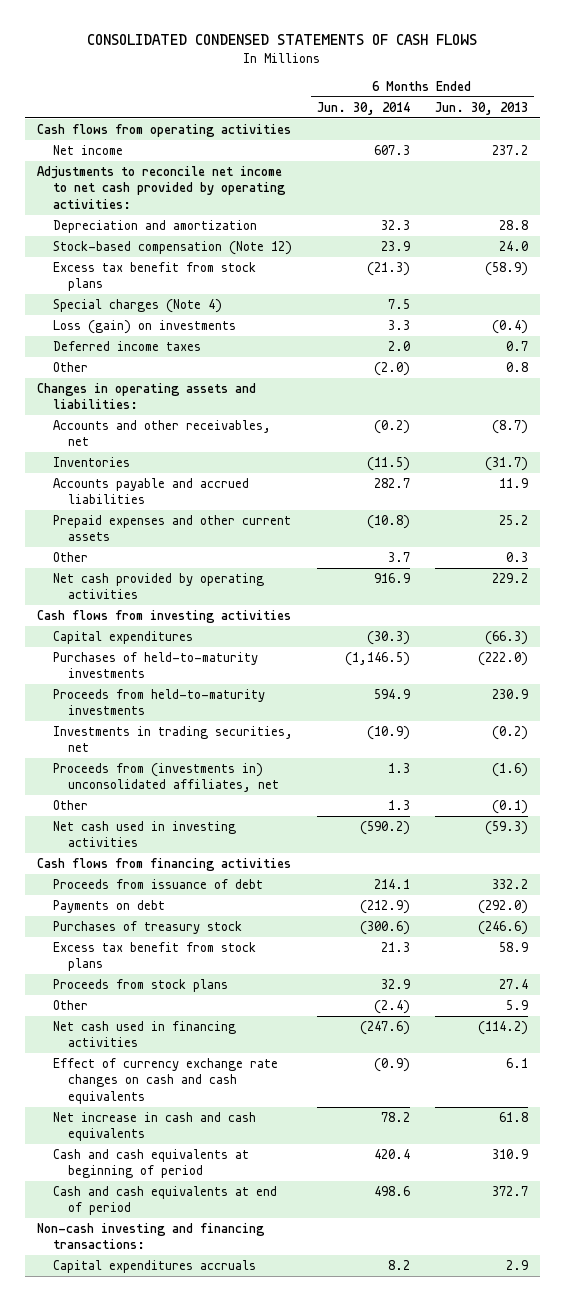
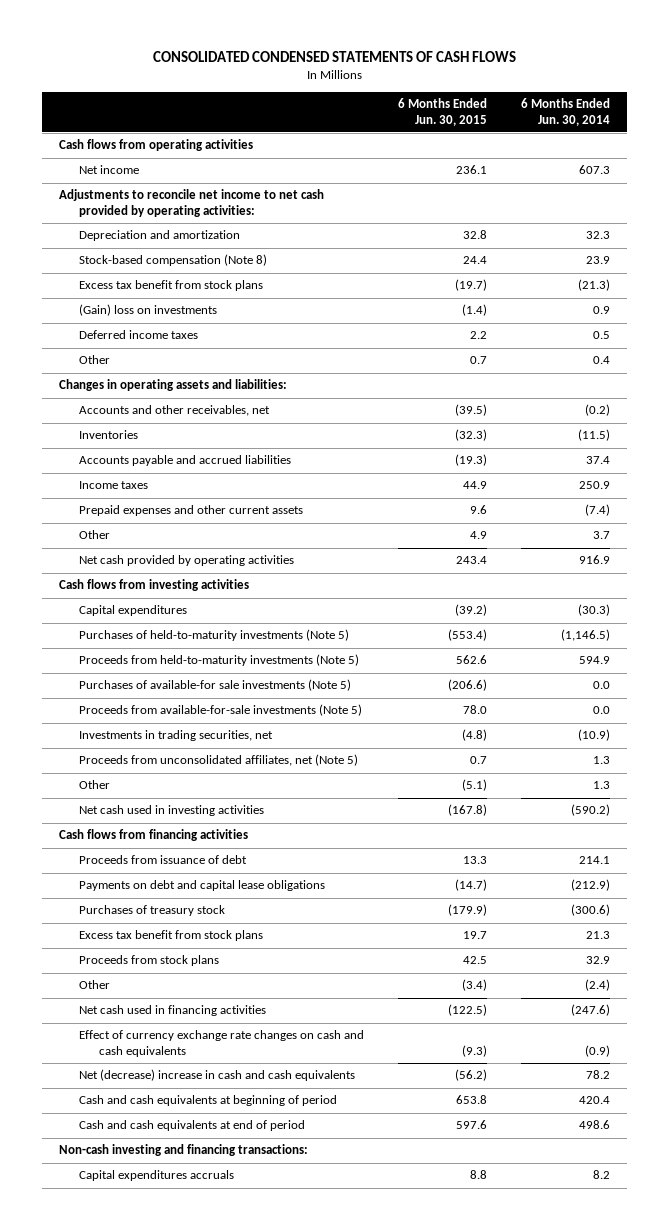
[434,101,528,115] Jun. 30, 2013 -> none
none -> [398,98,488,126] 6 Months Ended Jun. 30, 2015
[52,240,292,255] Stock-based compensation (Note 12) -> [79,254,268,267] Stock-based compensation (Note 8)
[52,298,222,313] Special charges (Note 4) -> none
[52,319,236,334] Loss (gain) on investments -> [79,304,218,317] (Gain) loss on investments
[388,319,411,330] 3.3 -> [593,306,611,315] 0.9
[388,340,411,351] 2.0 -> [593,331,611,340] 0.5
[374,361,411,376] (2.0) -> [593,356,611,365] 0.4
[374,477,411,488] 282.7 -> [586,456,611,465] 37.4
none -> [79,481,149,490] Income taxes
[367,514,411,529] (10.8) -> [585,504,611,517] (7.4)
[52,651,258,679] Purchases of held-to-maturity investments -> [79,629,350,642] Purchases of held-to-maturity investments (Note 5)
[52,688,265,716] Proceeds from held-to-maturity investments -> [79,654,360,667] Proceeds from held-to-maturity investments (Note 5)
none -> [79,679,352,692] Purchases of available-for sale investments (Note 5)
none -> [79,704,363,717] Proceeds from available-for-sale investments (Note 5)
[52,762,280,793] Proceeds from (investments in) unconsolidated affiliates, net -> [79,754,359,767] Proceeds from unconsolidated affiliates, net (Note 5)
[52,899,165,913] Payments on debt -> [79,880,326,892] Payments on debt and capital lease obligations
[52,1111,256,1142] Net increase in cash and cash equivalents -> [79,1069,356,1082] Net (decrease) increase in cash and cash equivalents

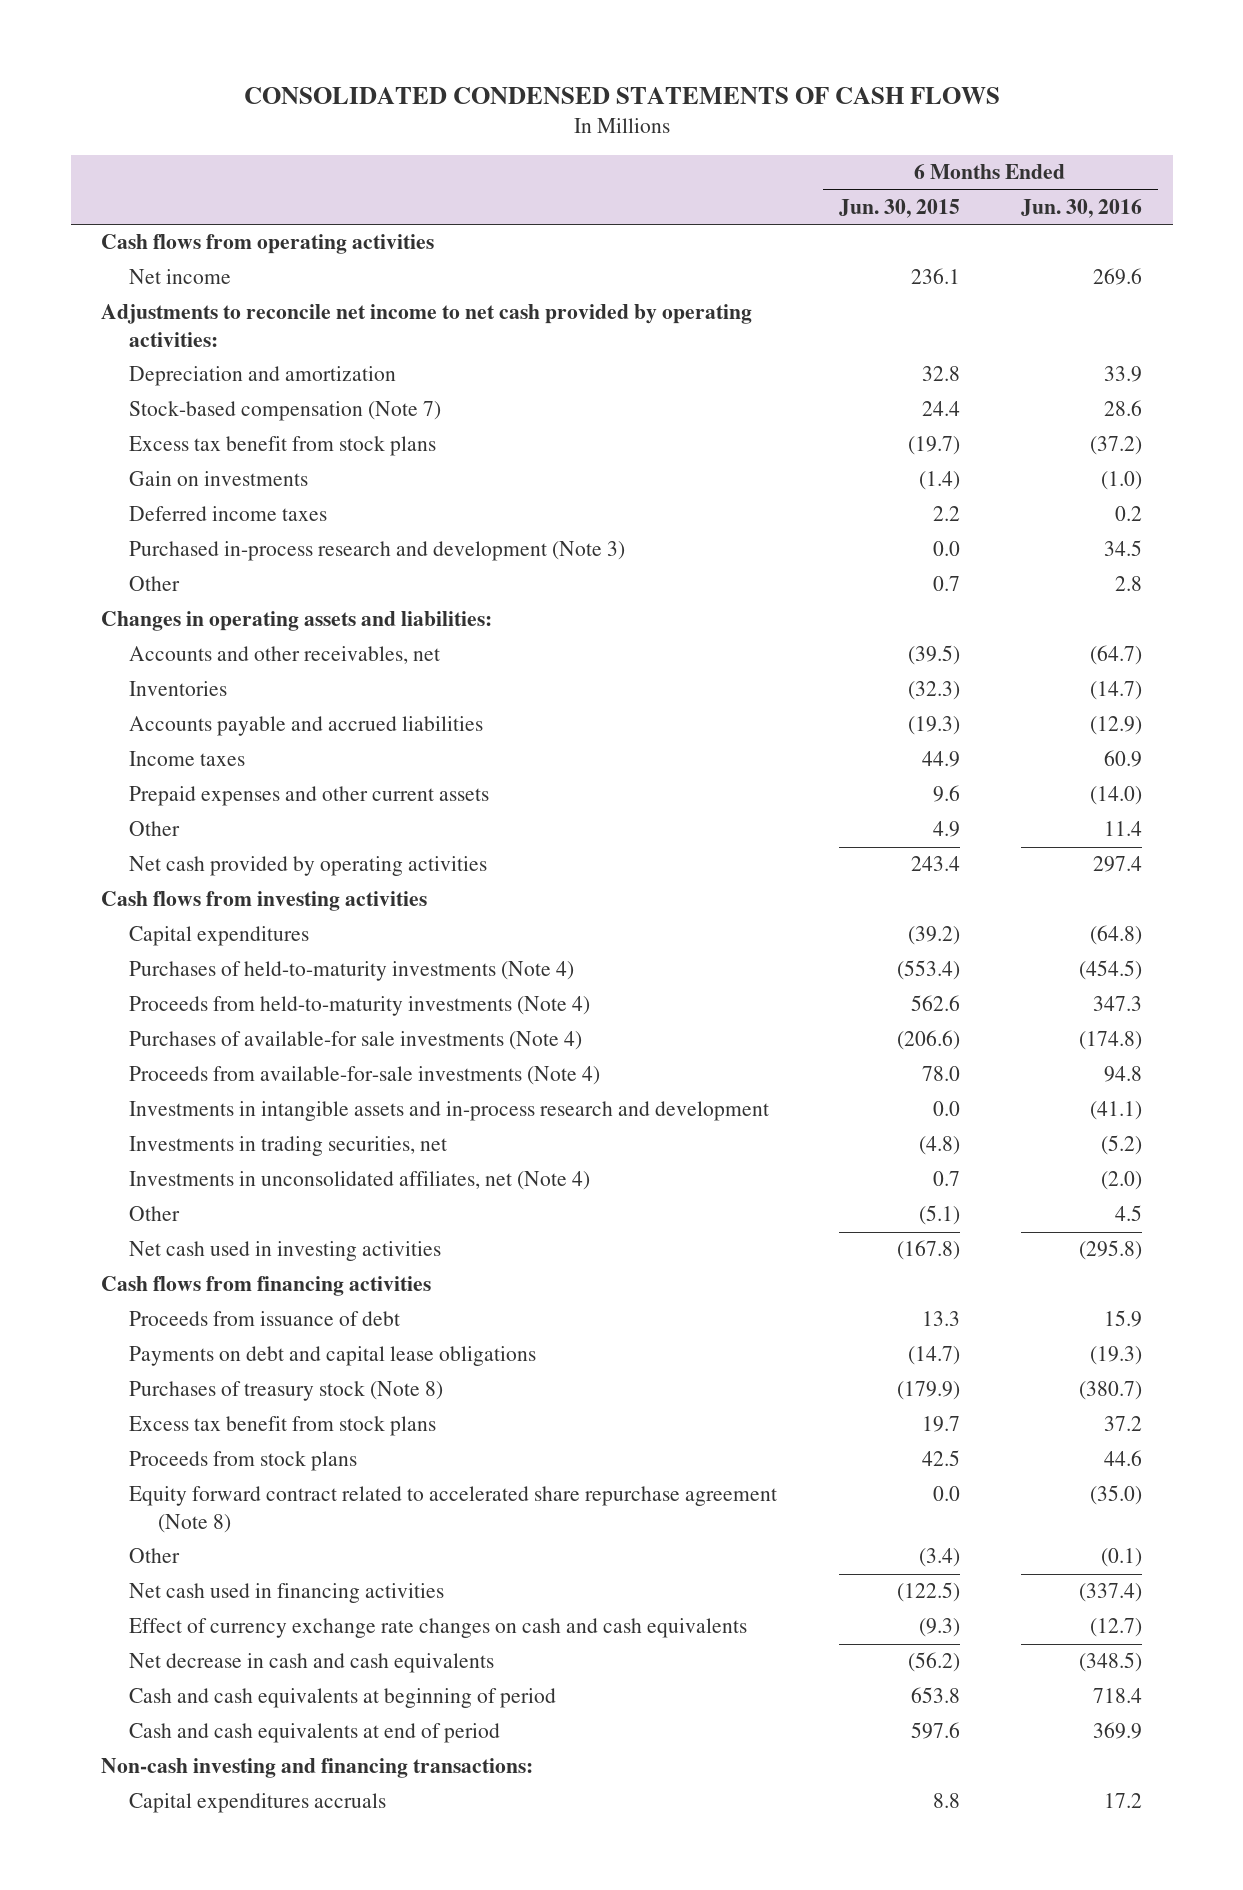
[521,98,611,126] 6 Months Ended Jun. 30, 2014 -> none
none -> [1021,199,1143,219] Jun. 30, 2016
[79,254,268,267] Stock-based compensation (Note 8) -> [129,401,442,422] Stock-based compensation (Note 7)
[79,304,218,317] (Gain) loss on investments -> [129,471,309,487] Gain on investments
none -> [129,541,626,562] Purchased in-process research and development (Note 3)
[79,629,350,642] Purchases of held-to-maturity investments (Note 5) -> [129,961,575,982] Purchases of held-to-maturity investments (Note 4)
[79,654,360,667] Proceeds from held-to-maturity investments (Note 5) -> [129,996,591,1017] Proceeds from held-to-maturity investments (Note 4)
[79,679,352,692] Purchases of available-for sale investments (Note 5) -> [129,1031,583,1051] Purchases of available-for sale investments (Note 4)
[79,704,363,717] Proceeds from available-for-sale investments (Note 5) -> [129,1066,601,1086] Proceeds from available-for-sale investments (Note 4)
none -> [129,1101,770,1122] Investments in intangible assets and in-process research and development
[79,754,359,767] Proceeds from unconsolidated affiliates, net (Note 5) -> none
none -> [129,1171,591,1191] Investments in unconsolidated affiliates, net (Note 4)
[79,905,226,917] Purchases of treasury stock -> [129,1381,444,1402] Purchases of treasury stock (Note 8)
none -> [129,1486,778,1533] Equity forward contract related to accelerated share repurchase agreement (Note 8)
[79,1069,356,1082] Net (decrease) increase in cash and cash equivalents -> [129,1653,495,1674] Net decrease in cash and cash equivalents

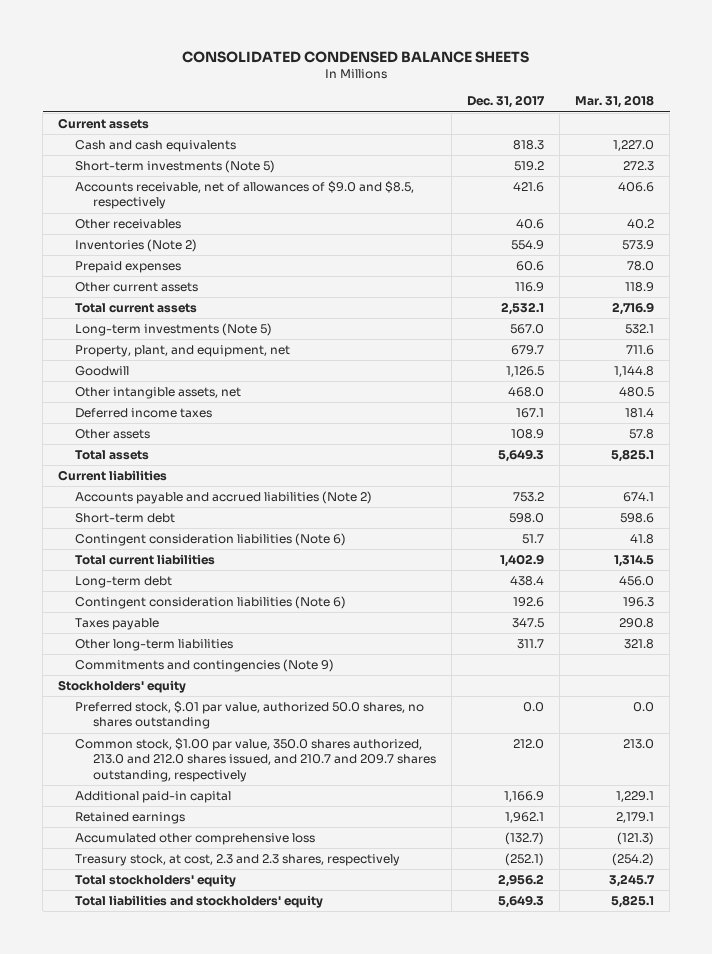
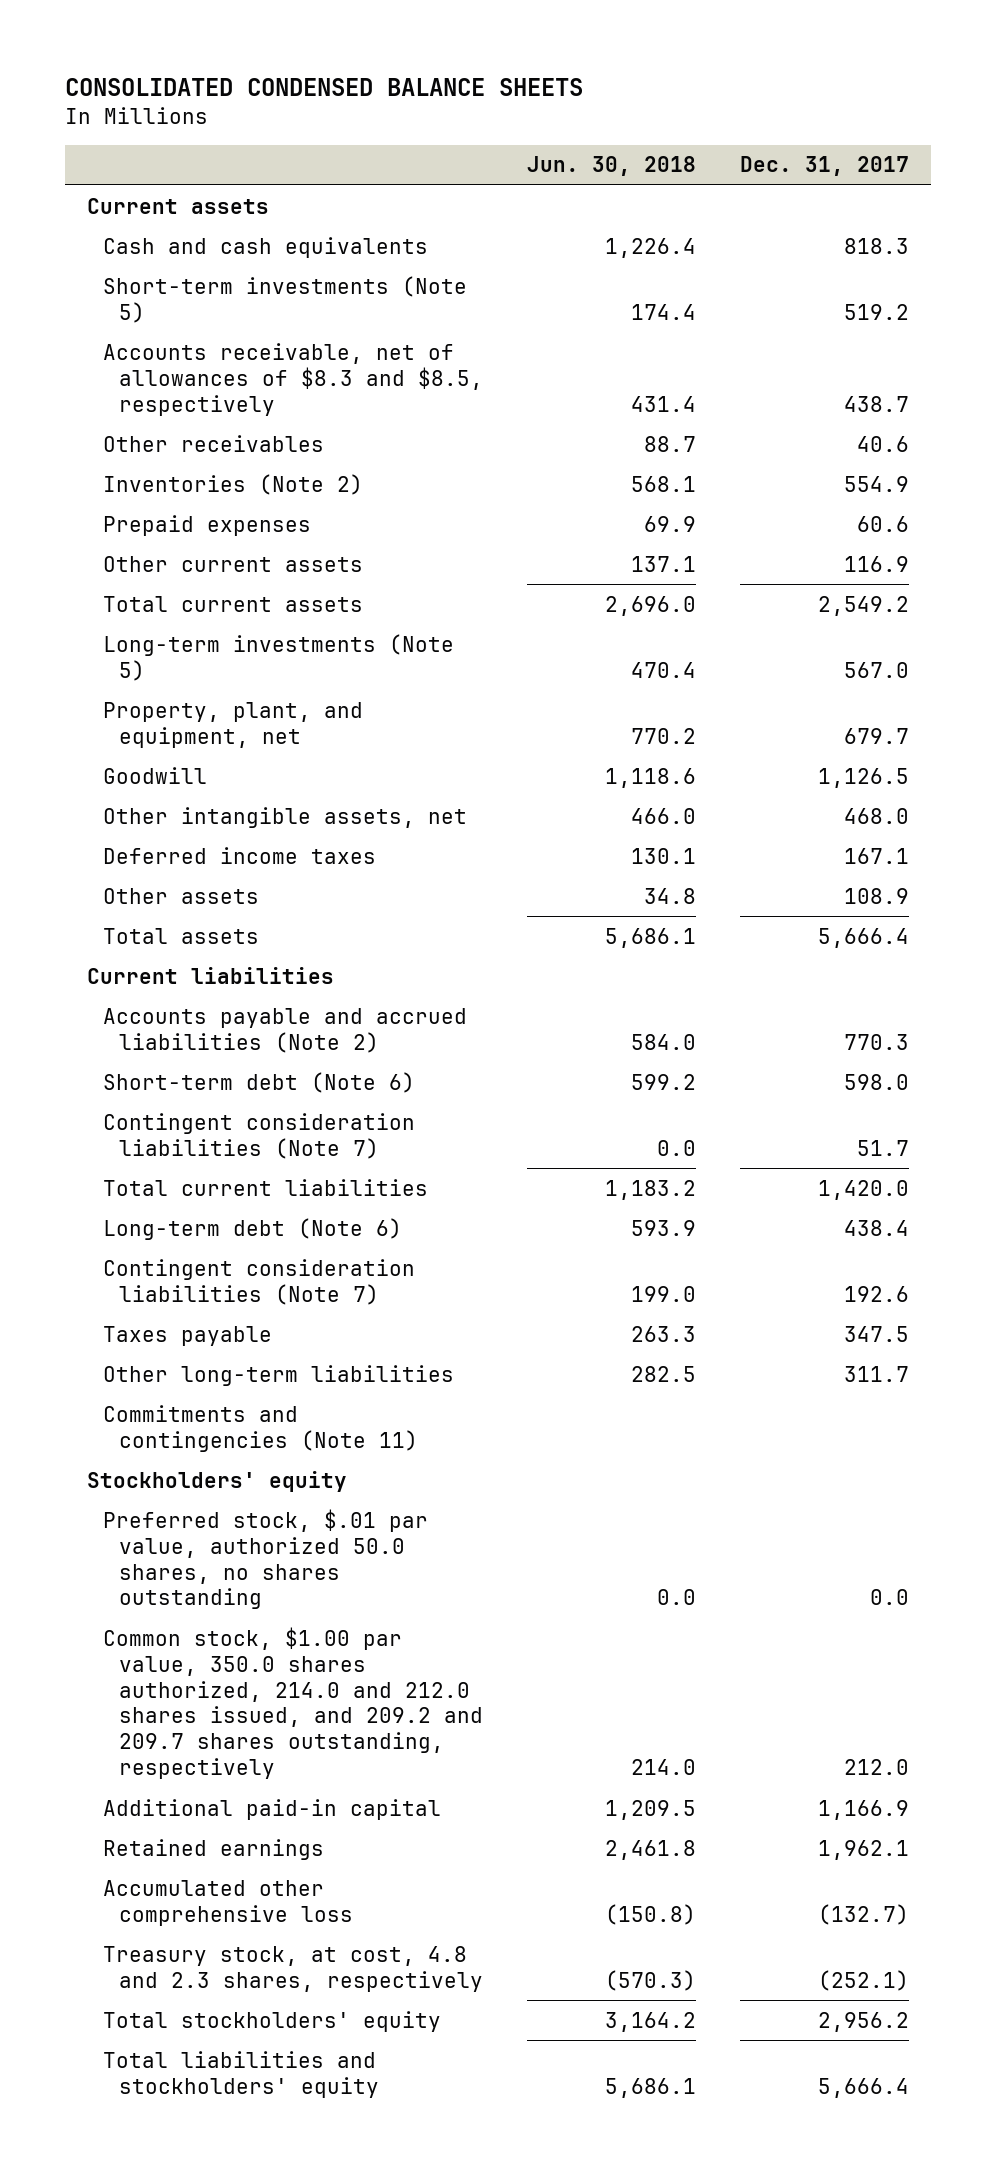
[575,95,655,109] Mar. 31, 2018 -> none
none -> [527,156,697,177] Jun. 30, 2018
[75,181,415,210] Accounts receivable, net of allowances of $9.0 and $8.5, respectively -> [102,342,483,416] Accounts receivable, net of allowances of $8.3 and $8.5, respectively
[512,182,544,193] 421.6 -> [844,395,910,412] 438.7
[500,302,544,316] 2,532.1 -> [818,595,910,616] 2,549.2
[497,449,544,463] 5,649.3 -> [818,927,910,948] 5,666.4
[512,492,544,503] 753.2 -> [844,1033,910,1050] 770.3
[75,513,176,524] Short-term debt -> [102,1071,415,1093] Short-term debt (Note 6)
[75,533,347,547] Contingent consideration liabilities (Note 6) -> [102,1112,415,1159] Contingent consideration liabilities (Note 7)
[499,554,544,568] 1,402.9 -> [818,1179,910,1200] 1,420.0
[75,576,173,589] Long-term debt -> [102,1217,402,1240] Long-term debt (Note 6)
[75,596,347,610] Contingent consideration liabilities (Note 6) -> [102,1258,415,1305] Contingent consideration liabilities (Note 7)
[75,659,335,673] Commitments and contingencies (Note 9) -> [102,1404,418,1452] Commitments and contingencies (Note 11)
[75,738,436,782] Common stock, $1.00 par value, 350.0 shares authorized, 213.0 and 212.0 shares issued, and 210.7 and 209.7 shares outstanding, respectively -> [102,1626,483,1780] Common stock, $1.00 par value, 350.0 shares authorized, 214.0 and 212.0 shares issued, and 209.2 and 209.7 shares outstanding, respectively
[75,854,401,867] Treasury stock, at cost, 2.3 and 2.3 shares, respectively -> [102,1945,483,1992] Treasury stock, at cost, 4.8 and 2.3 shares, respectively
[497,895,544,909] 5,649.3 -> [818,2077,910,2098] 5,666.4

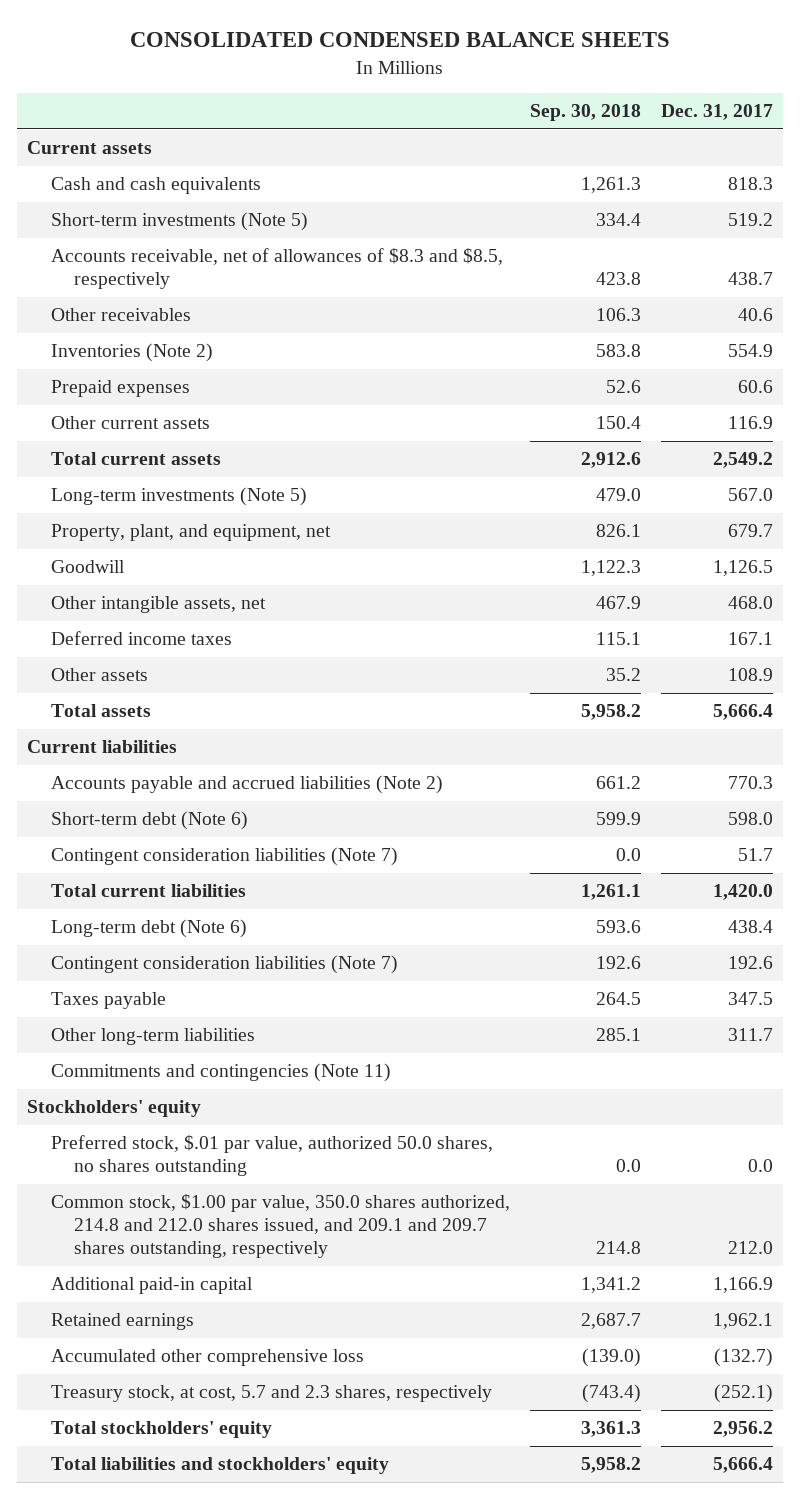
[527,156,697,177] Jun. 30, 2018 -> none
none -> [529,104,641,122] Sep. 30, 2018
[102,1626,483,1780] Common stock, $1.00 par value, 350.0 shares authorized, 214.0 and 212.0 shares issued, and 209.2 and 209.7 shares outstanding, respectively -> [50,1194,510,1259] Common stock, $1.00 par value, 350.0 shares authorized, 214.8 and 212.0 shares issued, and 209.1 and 209.7 shares outstanding, respectively
[102,1945,483,1992] Treasury stock, at cost, 4.8 and 2.3 shares, respectively -> [50,1385,492,1403] Treasury stock, at cost, 5.7 and 2.3 shares, respectively

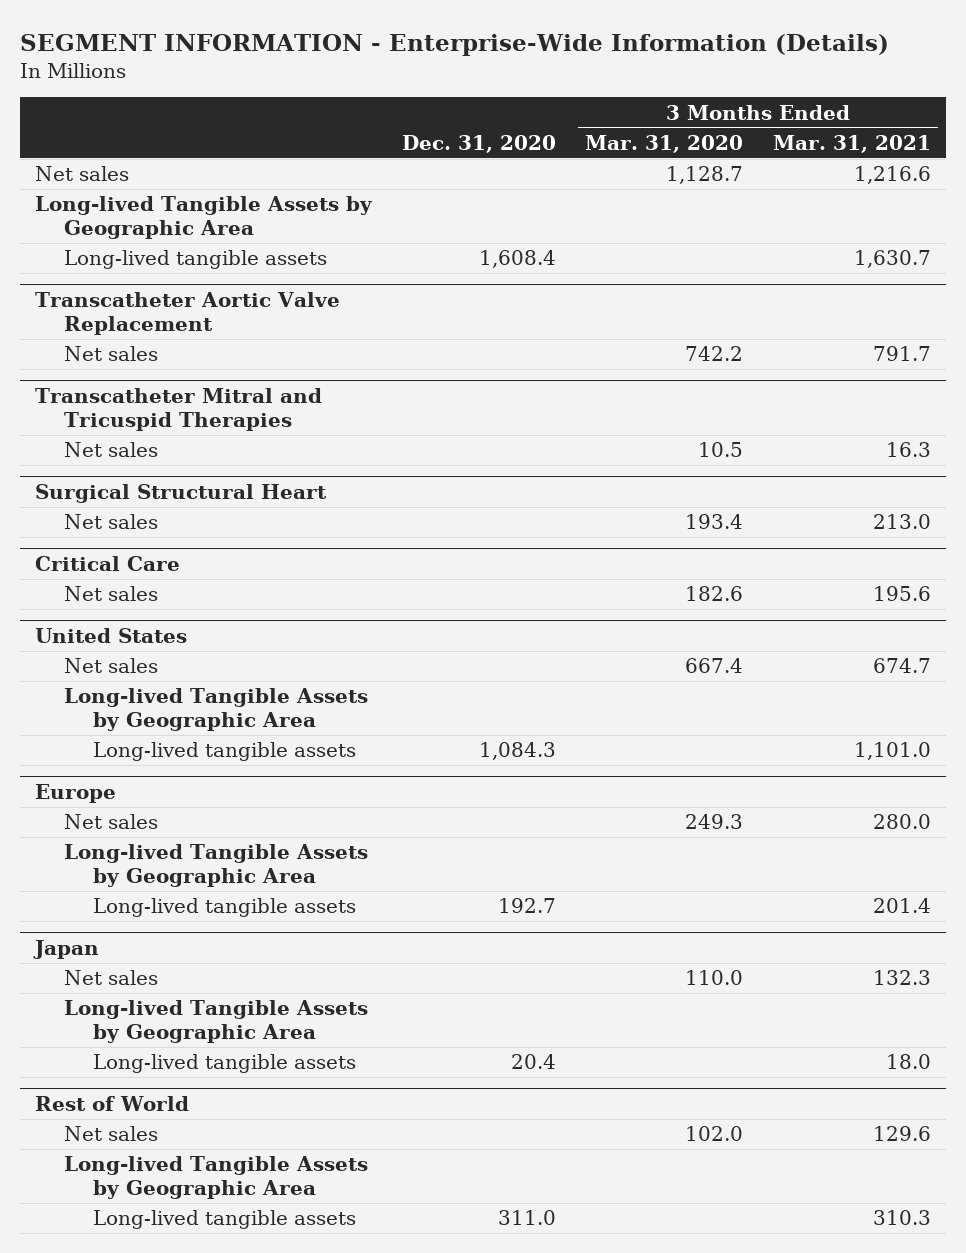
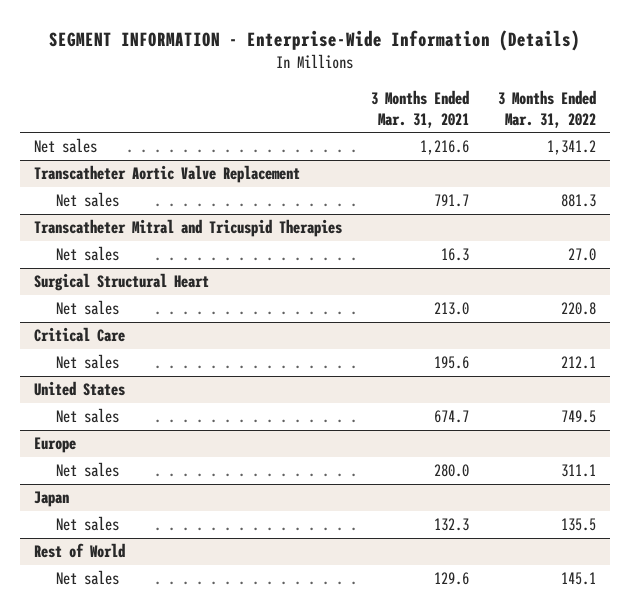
[401,134,556,153] Dec. 31, 2020 -> none
[585,134,744,153] Mar. 31, 2020 -> none
none -> [497,89,596,128] 3 Months Ended Mar. 31, 2022
[34,196,373,240] Long-lived Tangible Assets by Geographic Area -> none
[64,250,328,270] Long-lived tangible assets -> none
[64,688,369,732] Long-lived Tangible Assets by Geographic Area -> none
[93,742,357,762] Long-lived tangible assets -> none
[64,844,369,888] Long-lived Tangible Assets by Geographic Area -> none
[93,898,357,918] Long-lived tangible assets -> none
[64,1000,369,1044] Long-lived Tangible Assets by Geographic Area -> none
[93,1054,357,1074] Long-lived tangible assets -> none
[64,1156,369,1200] Long-lived Tangible Assets by Geographic Area -> none
[93,1210,357,1230] Long-lived tangible assets -> none

